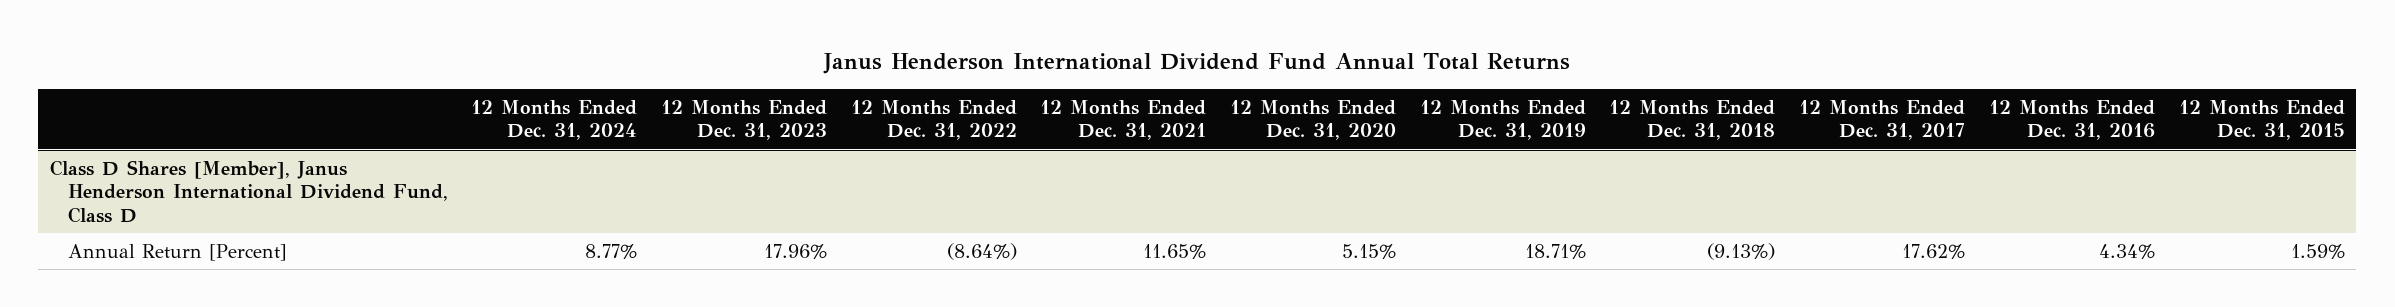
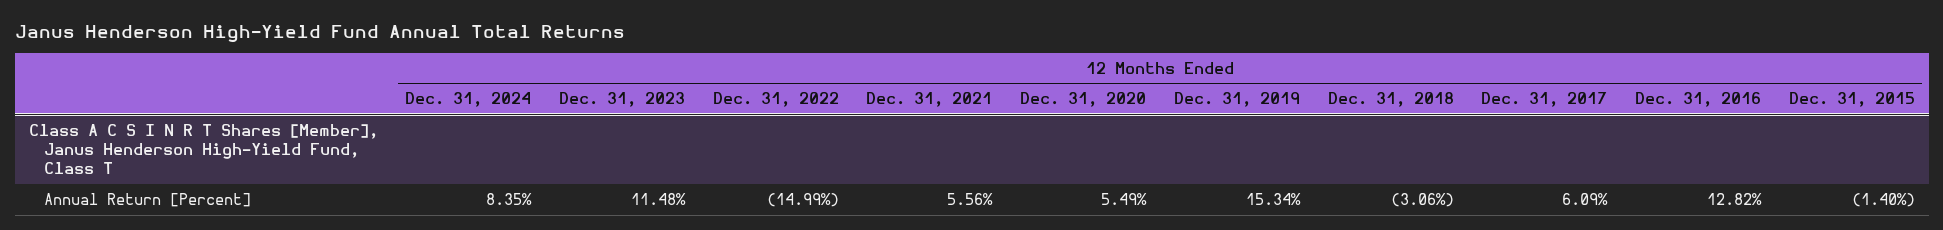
[823,53,1571,75] Janus Henderson International Dividend Fund Annual Total Returns -> [14,24,625,43] Janus Henderson High-Yield Fund Annual Total Returns
[50,159,448,223] Class D Shares [Member], Janus Henderson International Dividend Fund, Class D -> none
none -> [28,123,378,175] Class A C S I N R T Shares [Member], Janus Henderson High-Yield Fund, Class T
[585,243,638,259] 8.77% -> [486,192,533,205] 8.35%
[763,243,827,259] 17.96% -> [630,192,686,205] 11.48%
[946,242,1017,260] (8.64%) -> [766,192,839,207] (14.99%)
[1143,243,1207,259] 11.65% -> [947,192,994,205] 5.56%
[1342,243,1397,259] 5.15% -> [1101,192,1148,205] 5.49%
[1524,243,1586,259] 18.71% -> [1245,192,1301,205] 15.34%
[1707,242,1776,260] (9.13%) -> [1390,192,1454,207] (3.06%)
[1902,243,1966,259] 17.62% -> [1562,192,1609,205] 6.09%
[2098,243,2155,259] 4.34% -> [1707,192,1763,205] 12.82%
[2290,243,2345,259] 1.59% -> [1851,192,1915,207] (1.40%)

